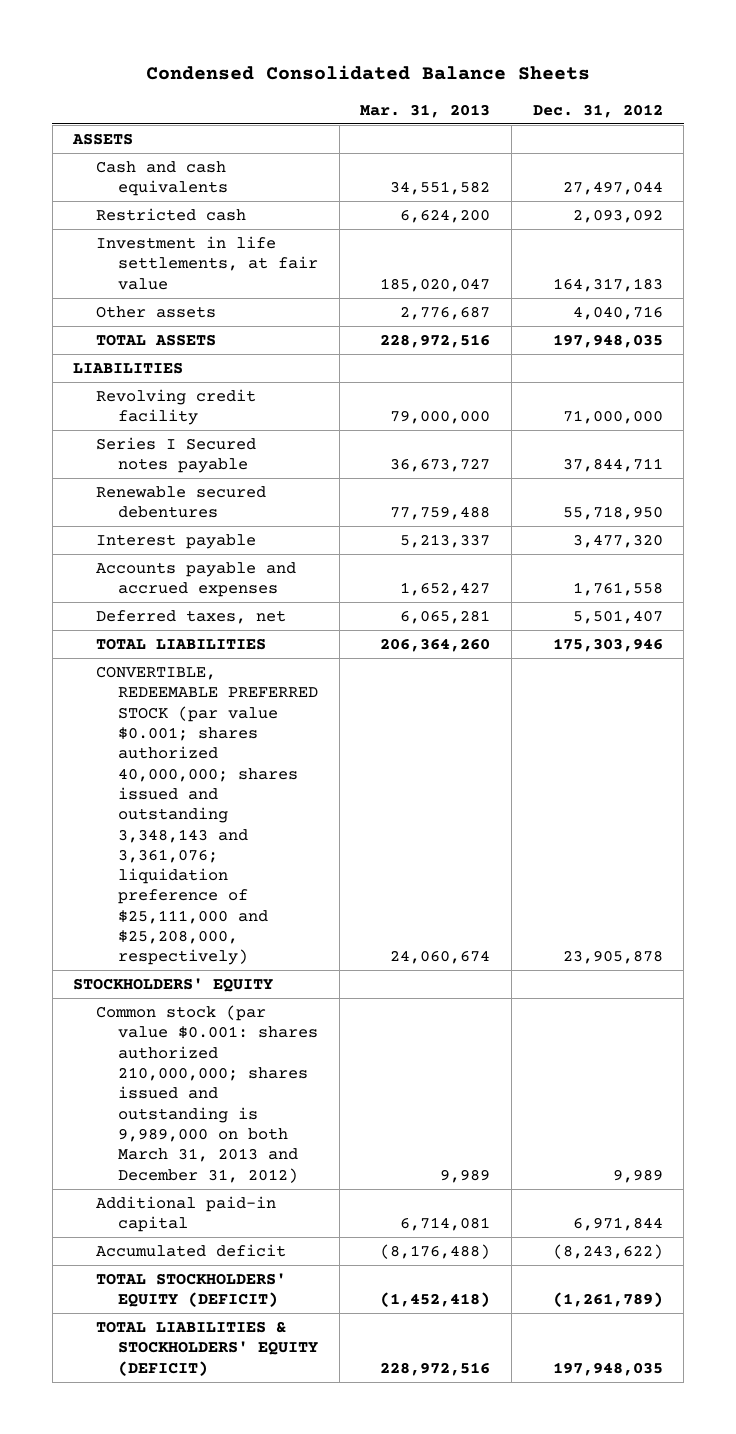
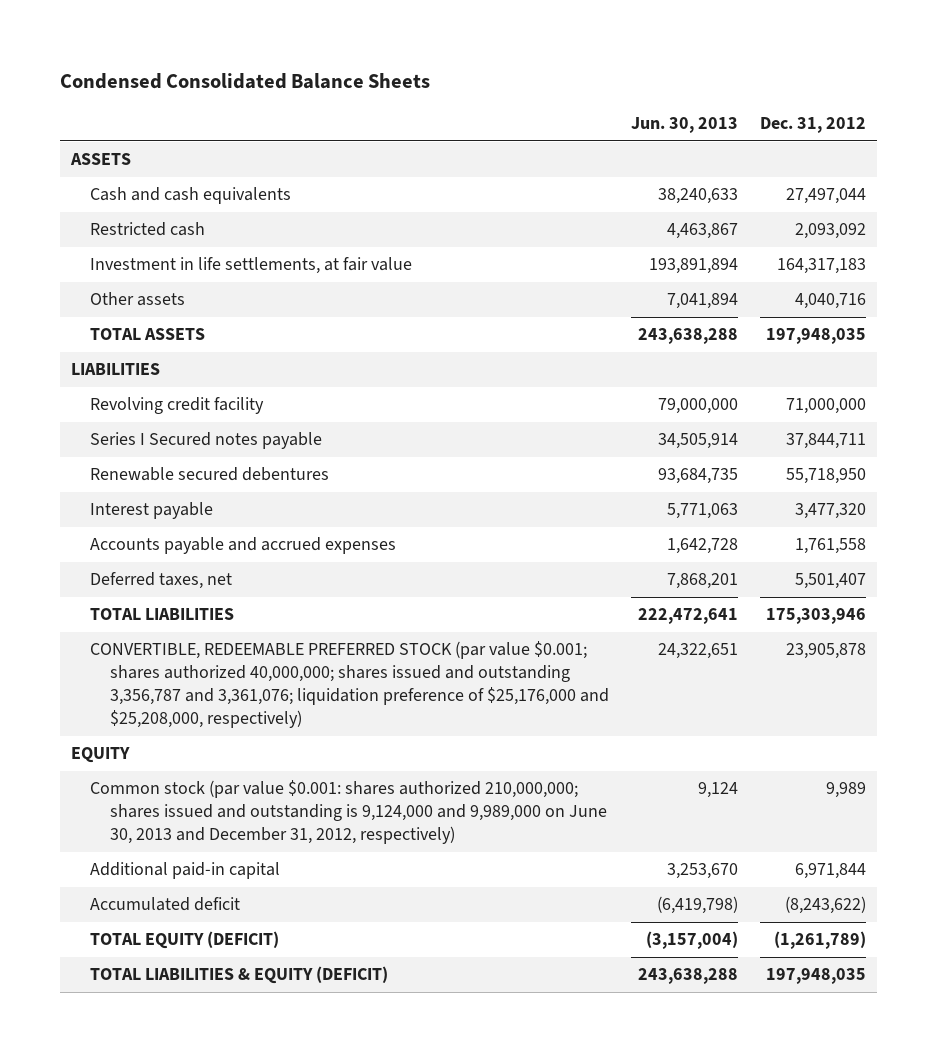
[360,103,491,118] Mar. 31, 2013 -> none
none -> [630,117,738,134] Jun. 30, 2013
[95,665,319,966] CONVERTIBLE, REDEEMABLE PREFERRED STOCK (par value $0.001; shares authorized 40,000,000; shares issued and outstanding 3,348,143 and 3,361,076; liquidation preference of $25,111,000 and $25,208,000, respectively) -> [90,641,609,729] CONVERTIBLE, REDEEMABLE PREFERRED STOCK (par value $0.001; shares authorized 40,000,000; shares issued and outstanding 3,356,787 and 3,361,076; liquidation preference of $25,176,000 and $25,208,000, respectively)
[73,977,274,992] STOCKHOLDERS' EQUITY -> [71,747,131,764] EQUITY
[95,1004,319,1183] Common stock (par value $0.001: shares authorized 210,000,000; shares issued and outstanding is 9,989,000 on both March 31, 2013 and December 31, 2012) -> [90,780,607,845] Common stock (par value $0.001: shares authorized 210,000,000; shares issued and outstanding is 9,124,000 and 9,989,000 on June 30, 2013 and December 31, 2012, respectively)
[95,1272,286,1308] TOTAL STOCKHOLDERS' EQUITY (DEFICIT) -> [90,931,280,950] TOTAL EQUITY (DEFICIT)
[95,1320,319,1376] TOTAL LIABILITIES & STOCKHOLDERS' EQUITY (DEFICIT) -> [90,966,389,985] TOTAL LIABILITIES & EQUITY (DEFICIT)

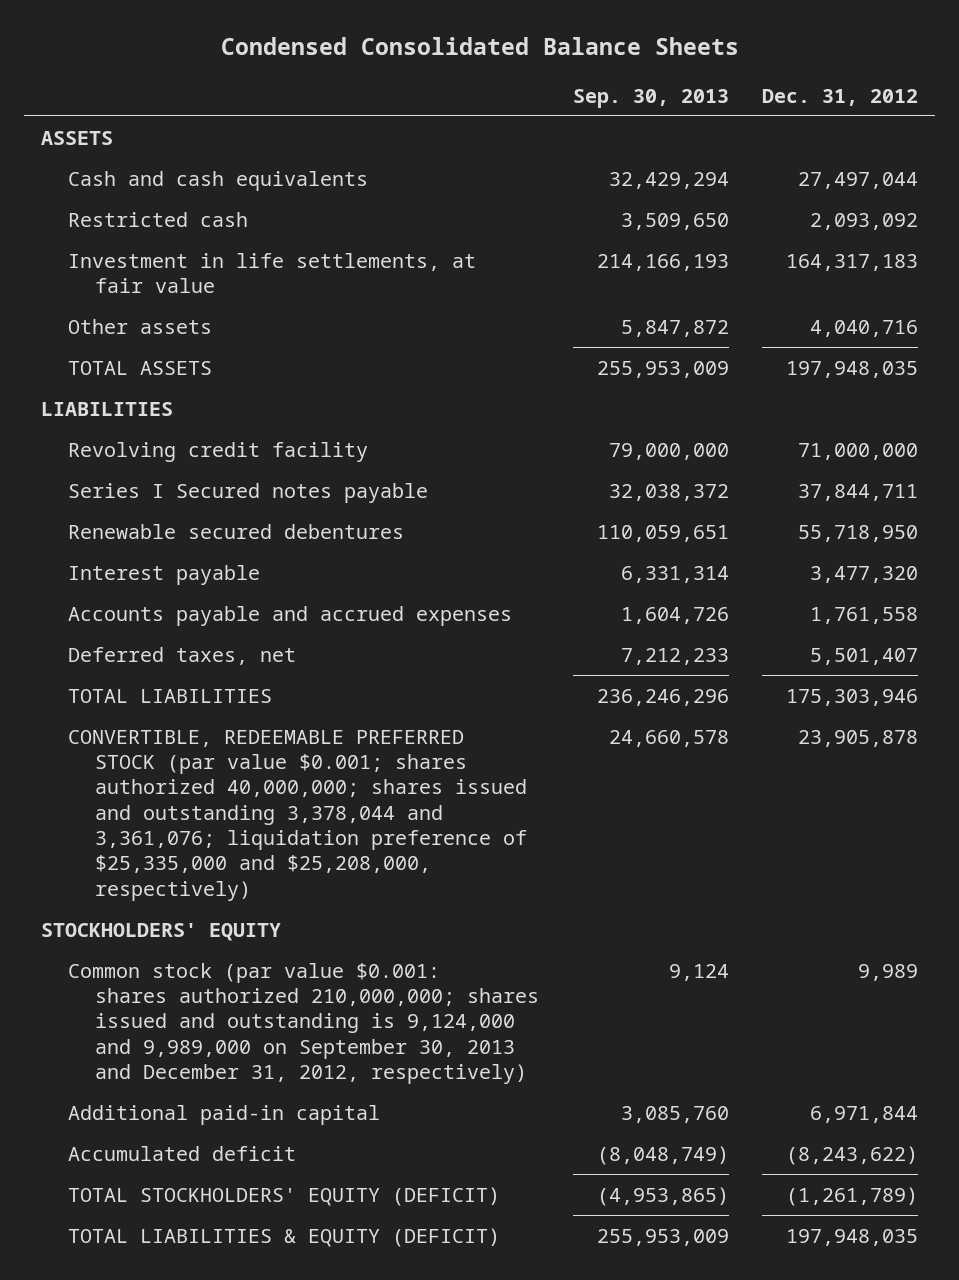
[630,117,738,134] Jun. 30, 2013 -> none
none -> [572,88,729,108] Sep. 30, 2013
[90,641,609,729] CONVERTIBLE, REDEEMABLE PREFERRED STOCK (par value $0.001; shares authorized 40,000,000; shares issued and outstanding 3,356,787 and 3,361,076; liquidation preference of $25,176,000 and $25,208,000, respectively) -> [68,729,528,901] CONVERTIBLE, REDEEMABLE PREFERRED STOCK (par value $0.001; shares authorized 40,000,000; shares issued and outstanding 3,378,044 and 3,361,076; liquidation preference of $25,335,000 and $25,208,000, respectively)
[71,747,131,764] EQUITY -> [41,922,282,941] STOCKHOLDERS' EQUITY
[90,780,607,845] Common stock (par value $0.001: shares authorized 210,000,000; shares issued and outstanding is 9,124,000 and 9,989,000 on June 30, 2013 and December 31, 2012, respectively) -> [68,962,540,1084] Common stock (par value $0.001: shares authorized 210,000,000; shares issued and outstanding is 9,124,000 and 9,989,000 on September 30, 2013 and December 31, 2012, respectively)
[90,931,280,950] TOTAL EQUITY (DEFICIT) -> [68,1186,501,1206] TOTAL STOCKHOLDERS' EQUITY (DEFICIT)

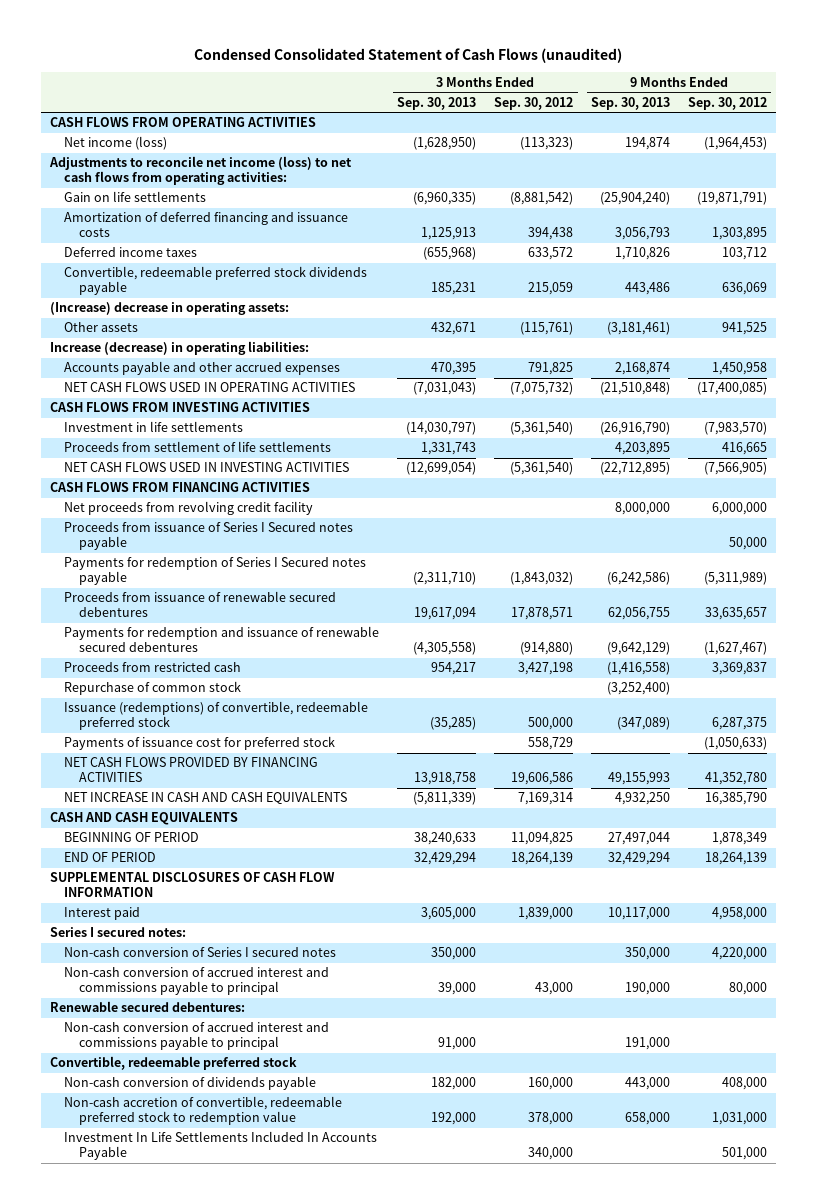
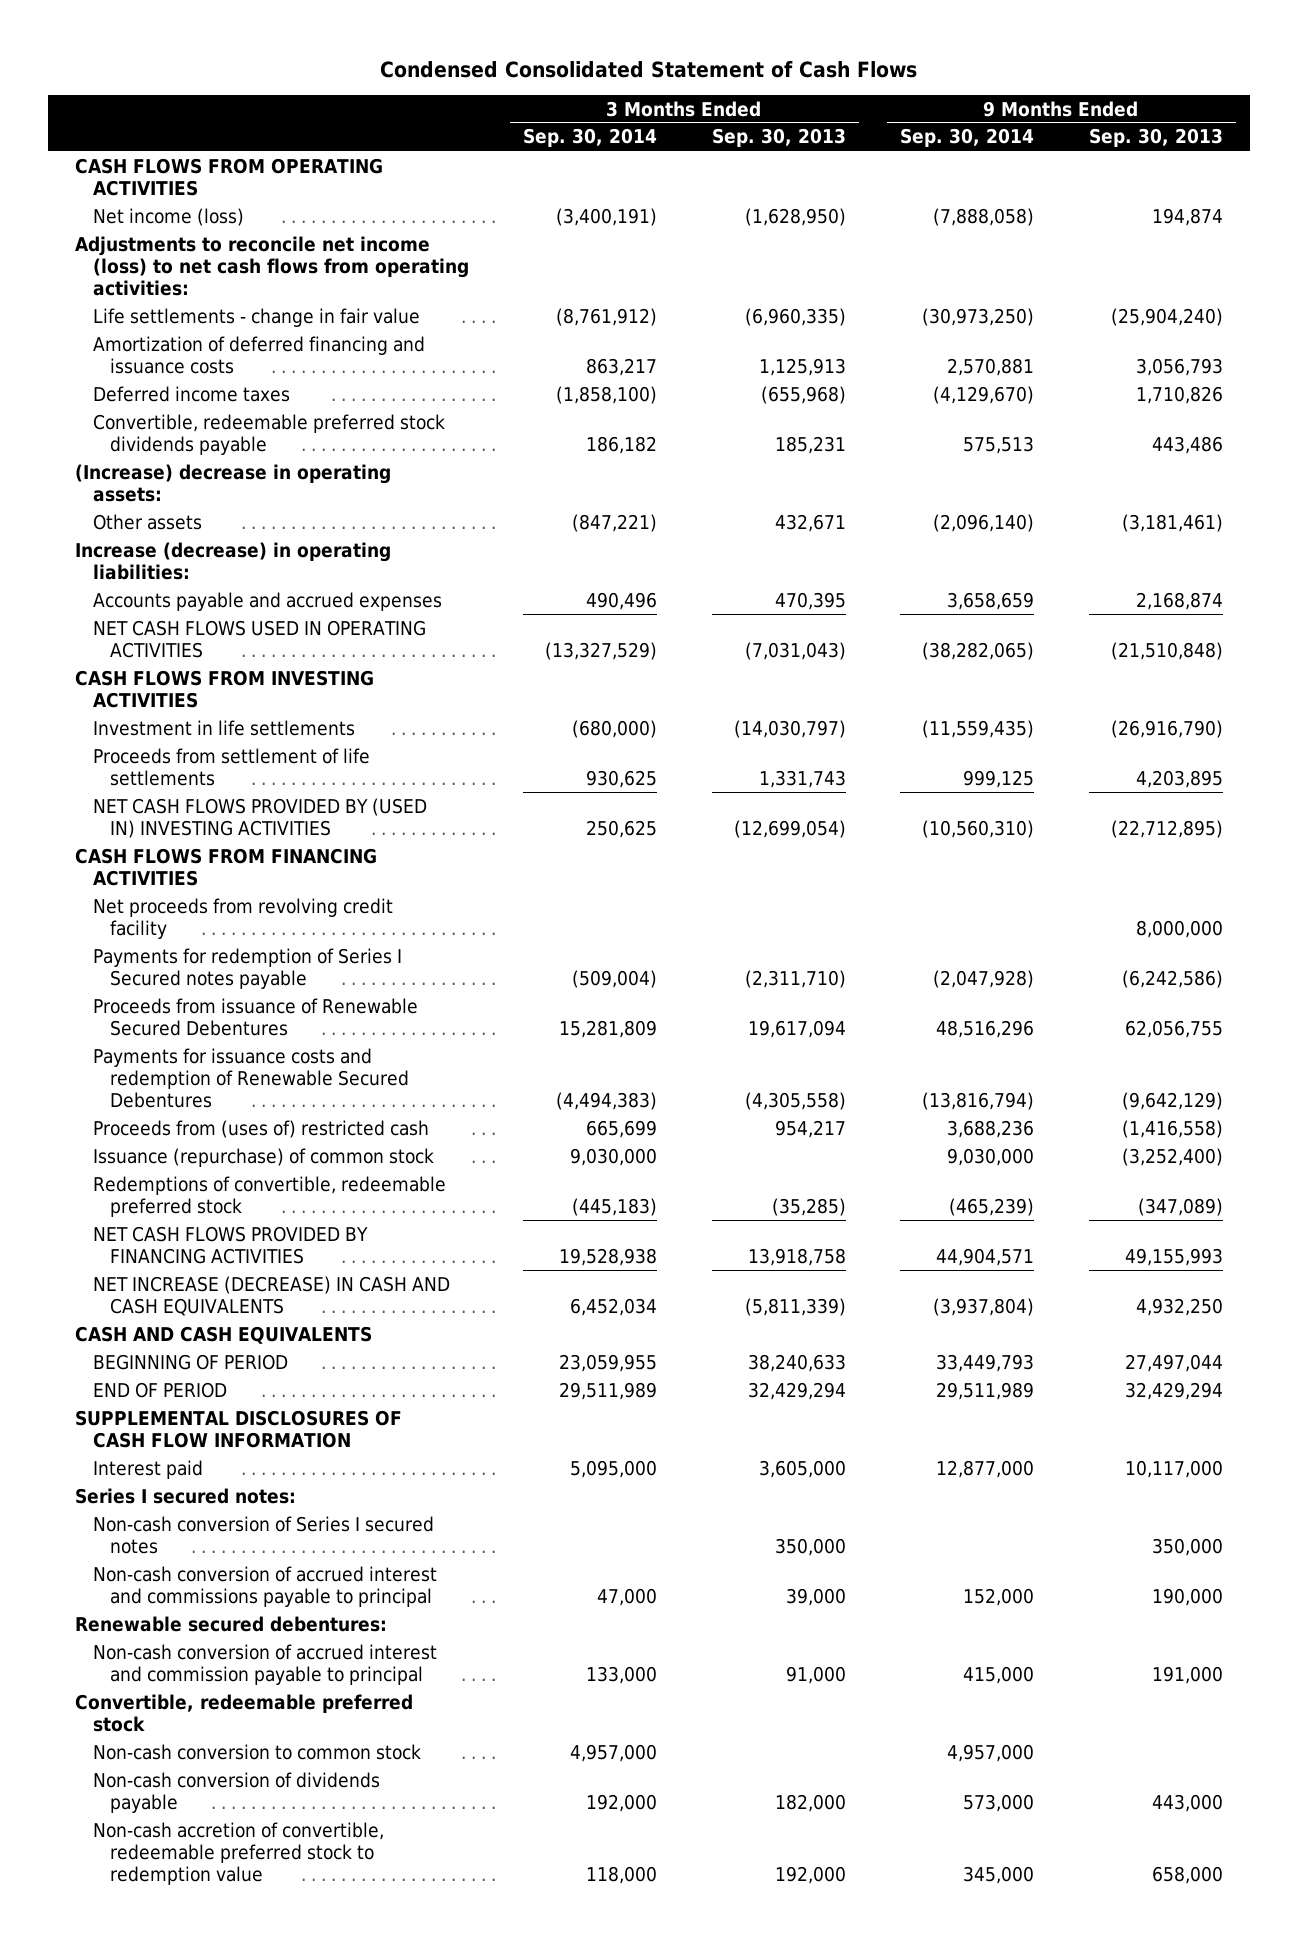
[194,47,623,63] Condensed Consolidated Statement of Cash Flows (unaudited) -> [380,60,918,78] Condensed Consolidated Statement of Cash Flows
[494,96,574,110] Sep. 30, 2012 -> none
[687,96,767,110] Sep. 30, 2012 -> none
none -> [523,128,658,148] Sep. 30, 2014
none -> [900,128,1035,148] Sep. 30, 2014
[64,191,207,203] Gain on life settlements -> [92,307,420,327] Life settlements - change in fair value
[64,361,341,376] Accounts payable and other accrued expenses -> [92,591,442,611] Accounts payable and accrued expenses
[64,462,350,473] NET CASH FLOWS USED IN INVESTING ACTIVITIES -> [92,797,427,838] NET CASH FLOWS PROVIDED BY (USED IN) INVESTING ACTIVITIES
[64,522,354,551] Proceeds from issuance of Series I Secured notes payable -> none
[64,736,336,751] Payments of issuance cost for preferred stock -> none
[64,591,337,618] Proceeds from issuance of renewable secured debentures -> [92,997,418,1036] Proceeds from issuance of Renewable Secured Debentures
[64,626,380,653] Payments for redemption and issuance of renewable secured debentures -> [92,1047,409,1109] Payments for issuance costs and redemption of Renewable Secured Debentures
[64,662,242,673] Proceeds from restricted cash -> [92,1119,429,1138] Proceeds from (uses of) restricted cash
[64,681,242,696] Repurchase of common stock -> [92,1147,434,1167] Issuance (repurchase) of common stock
[64,701,369,731] Issuance (redemptions) of convertible, redeemable preferred stock -> [92,1175,446,1217] Redemptions of convertible, redeemable preferred stock
[64,792,348,805] NET INCREASE IN CASH AND CASH EQUIVALENTS -> [92,1275,450,1316] NET INCREASE (DECREASE) IN CASH AND CASH EQUIVALENTS
[64,1022,330,1051] Non-cash conversion of accrued interest and commissions payable to principal -> [92,1643,437,1685] Non-cash conversion of accrued interest and commission payable to principal
none -> [92,1743,421,1760] Non-cash conversion to common stock
[64,1131,378,1161] Investment In Life Settlements Included In Accounts Payable -> none

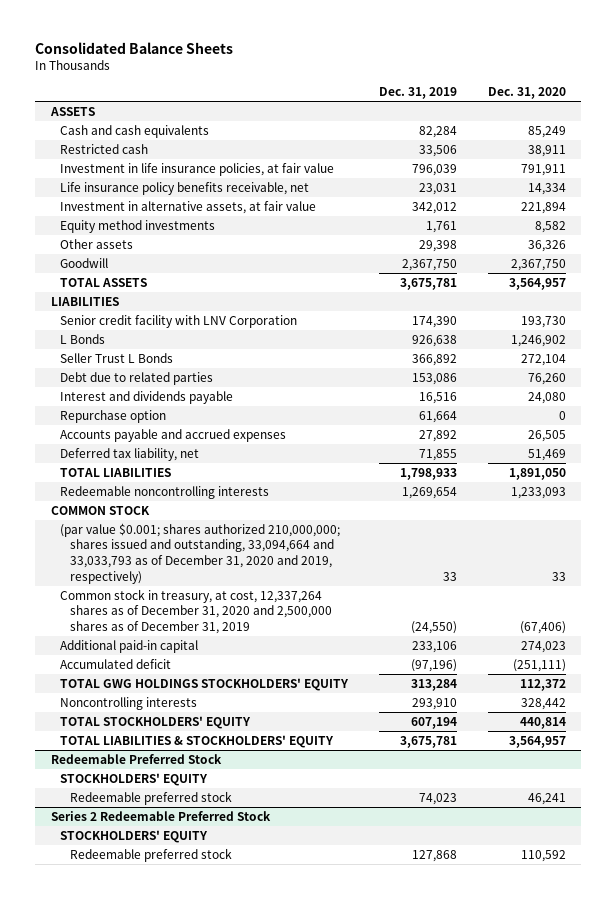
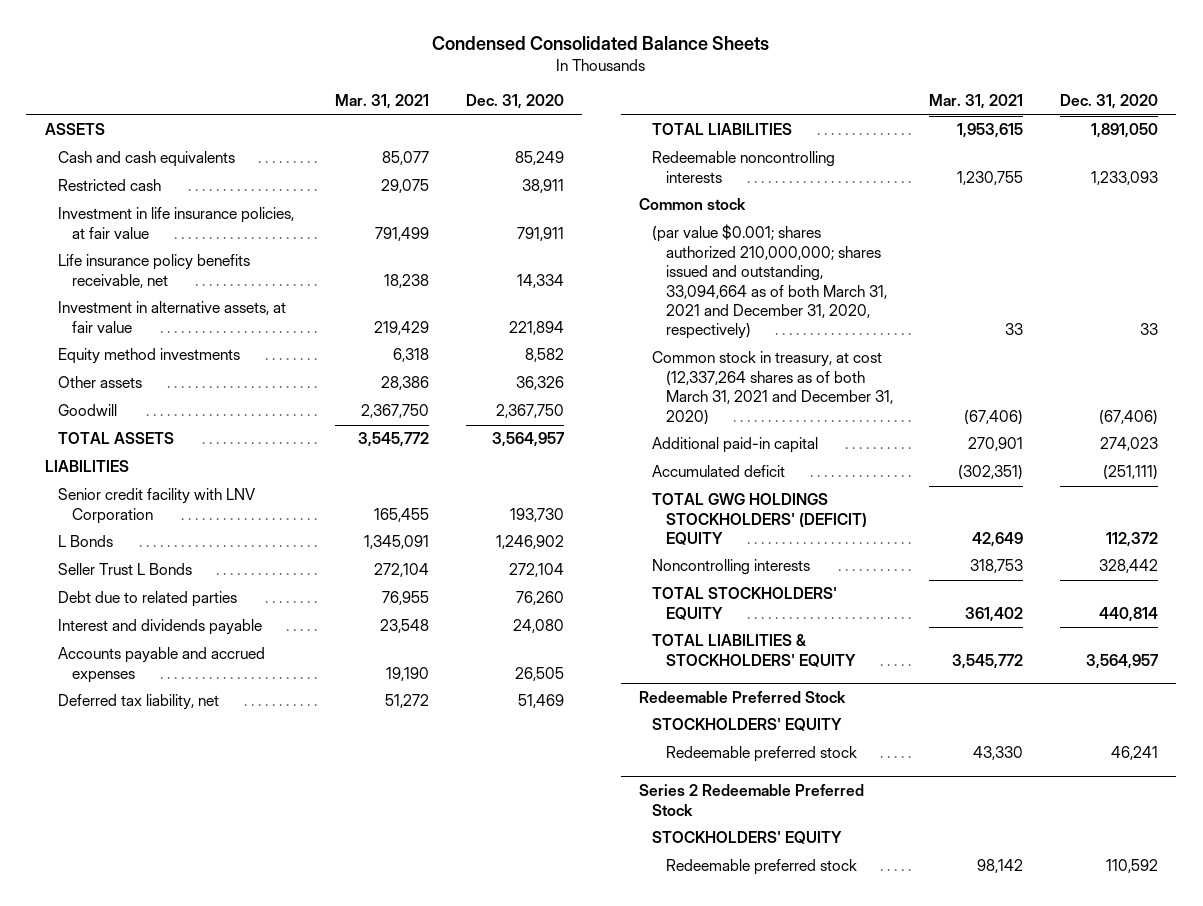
[35,41,234,54] Consolidated Balance Sheets -> [432,36,770,51] Condensed Consolidated Balance Sheets
[379,87,458,100] Dec. 31, 2019 -> none
none -> [335,94,430,110] Mar. 31, 2021
[60,409,167,423] Repurchase option -> none
[50,505,150,515] COMMON STOCK -> [638,198,746,211] Common stock
[60,522,341,584] (par value $0.001; shares authorized 210,000,000; shares issued and outstanding, 33,094,664 and 33,033,793 as of December 31, 2020 and 2019, respectively) -> [652,224,887,340] (par value $0.001; shares authorized 210,000,000; shares issued and outstanding, 33,094,664 as of both March 31, 2021 and December 31, 2020, respectively)
[60,588,333,635] Common stock in treasury, at cost, 12,337,264 shares as of December 31, 2020 and 2,500,000 shares as of December 31, 2019 -> [652,351,893,425] Common stock in treasury, at cost (12,337,264 shares as of both March 31, 2021 and December 31, 2020)
[60,677,350,691] TOTAL GWG HOLDINGS STOCKHOLDERS' EQUITY -> [652,493,867,546] TOTAL GWG HOLDINGS STOCKHOLDERS' (DEFICIT) EQUITY

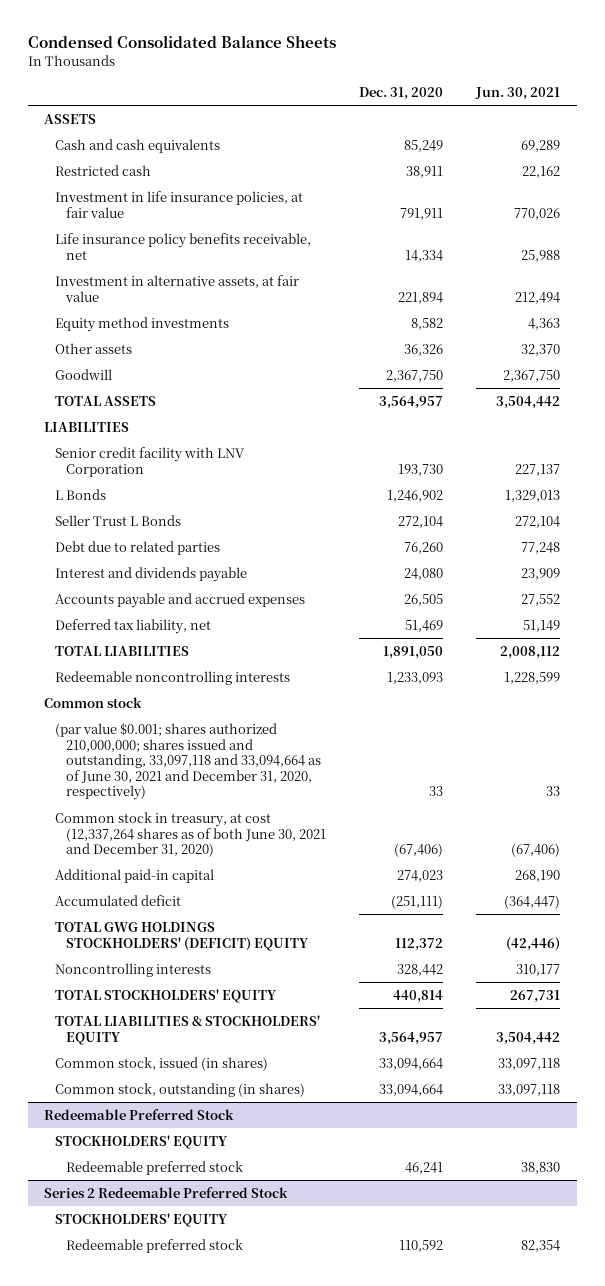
[335,94,430,110] Mar. 31, 2021 -> none
none -> [475,87,561,101] Jun. 30, 2021
[652,224,887,340] (par value $0.001; shares authorized 210,000,000; shares issued and outstanding, 33,094,664 as of both March 31, 2021 and December 31, 2020, respectively) -> [55,722,322,801] (par value $0.001; shares authorized 210,000,000; shares issued and outstanding, 33,097,118 and 33,094,664 as of June 30, 2021 and December 31, 2020, respectively)
[652,351,893,425] Common stock in treasury, at cost (12,337,264 shares as of both March 31, 2021 and December 31, 2020) -> [55,811,327,858] Common stock in treasury, at cost (12,337,264 shares as of both June 30, 2021 and December 31, 2020)
none -> [55,1056,269,1071] Common stock, issued (in shares)
none -> [55,1082,306,1097] Common stock, outstanding (in shares)

